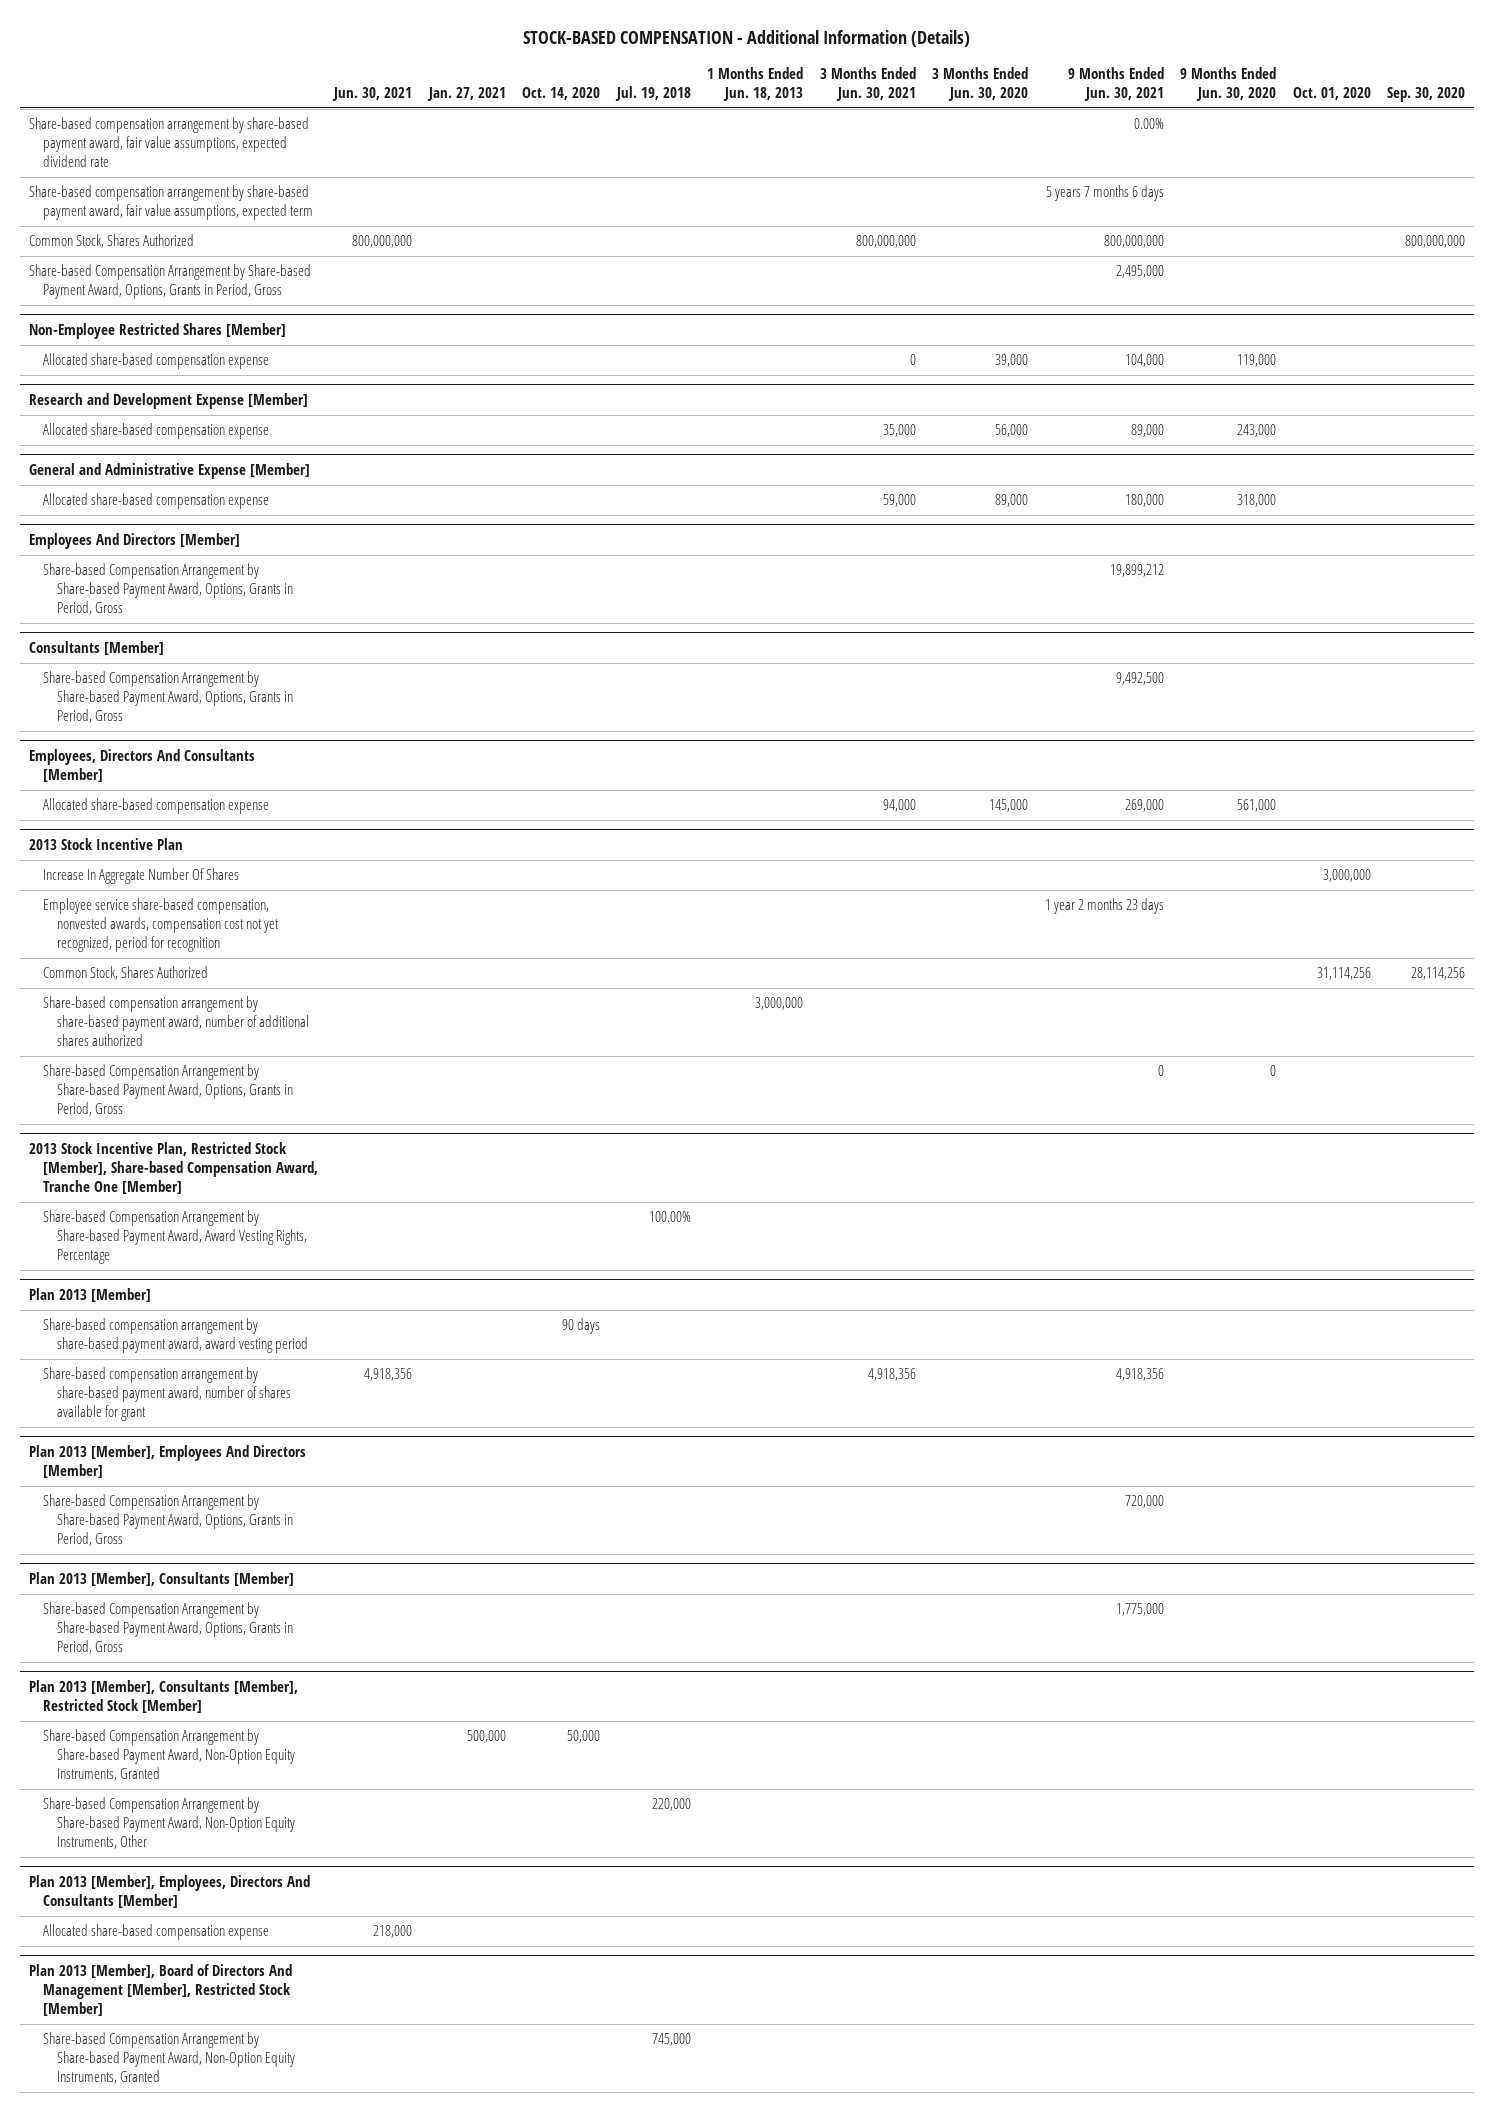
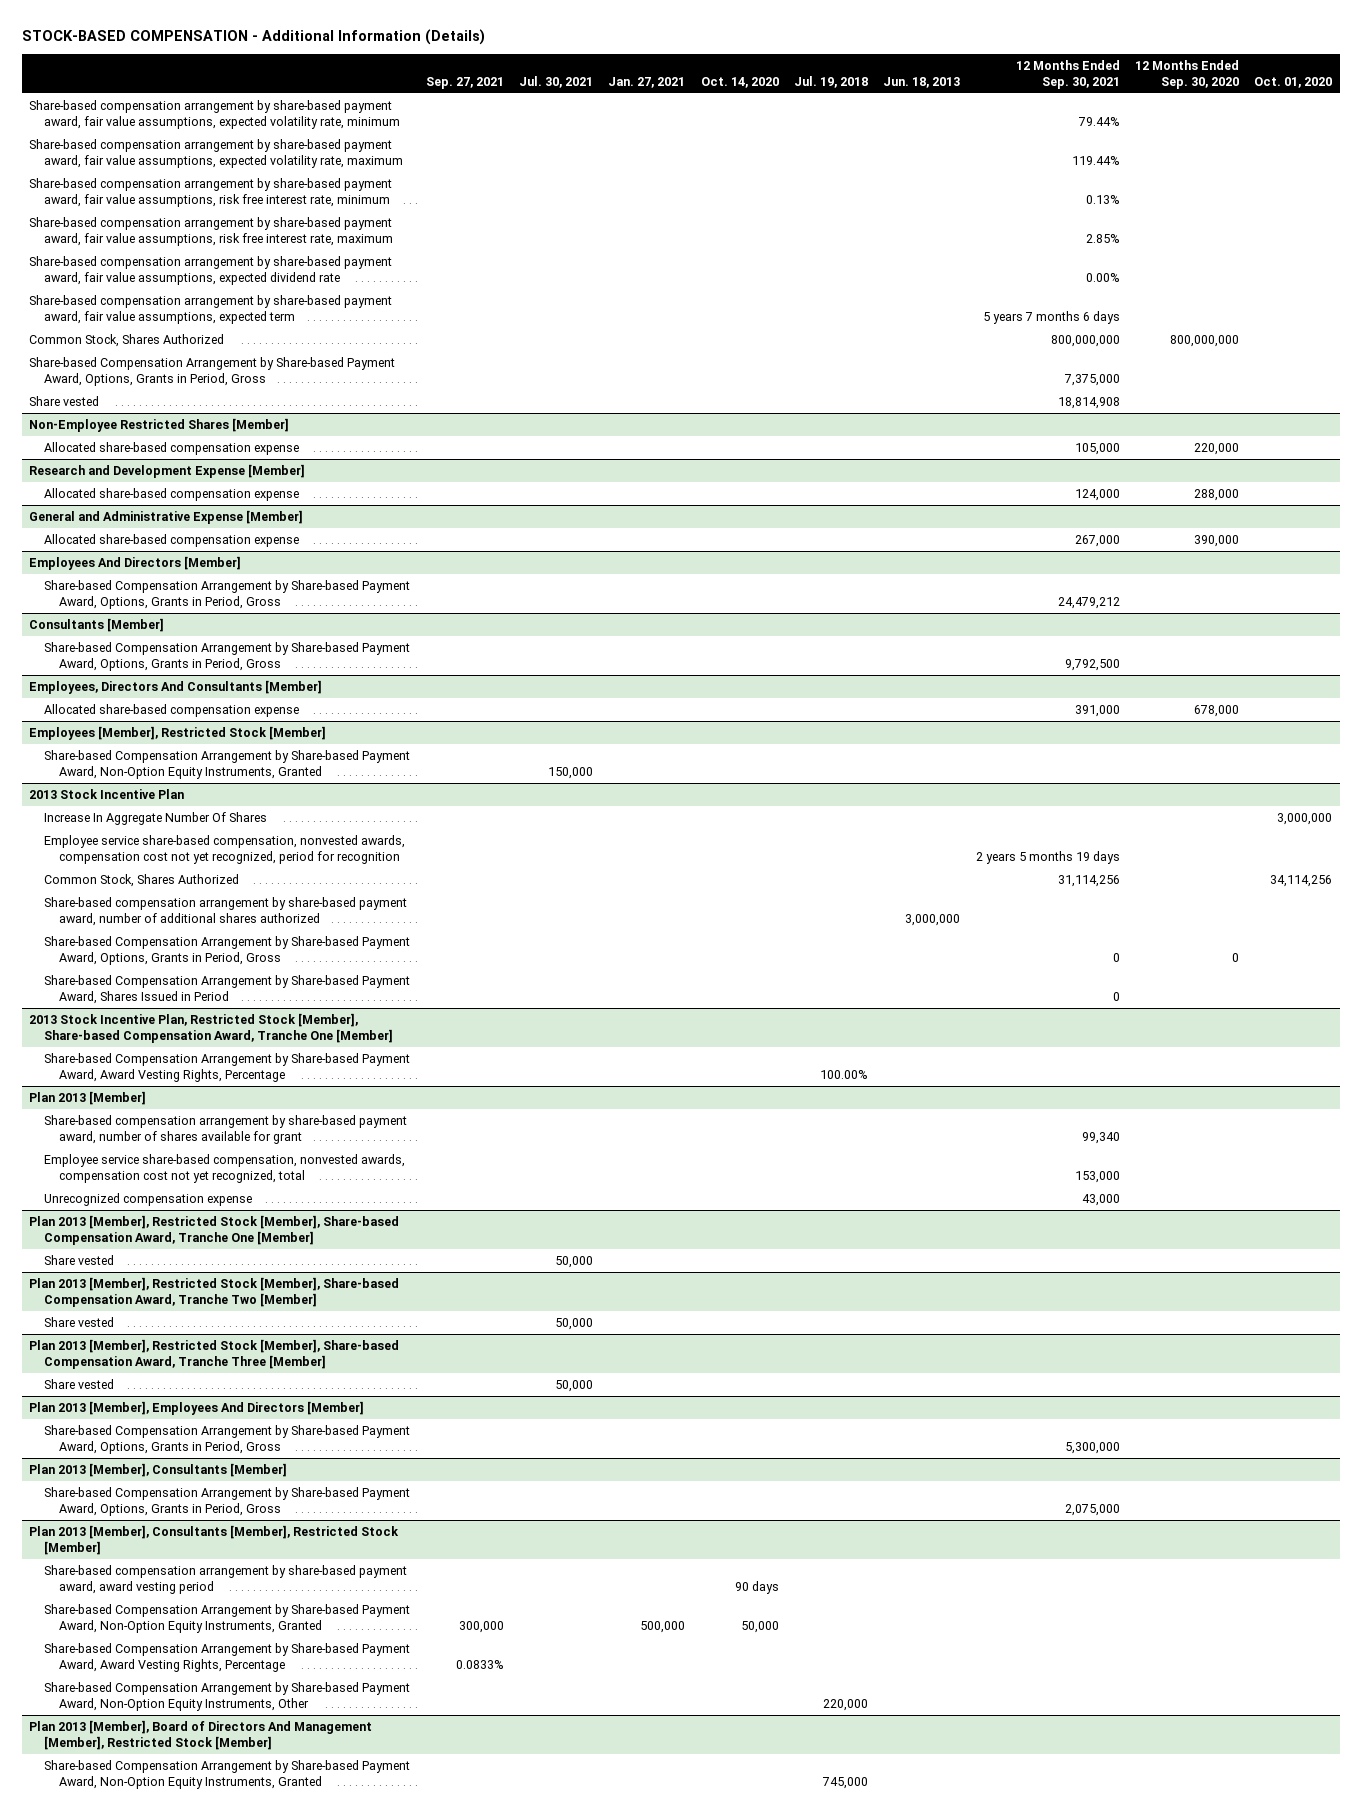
[332,87,413,102] Jun. 30, 2021 -> none
[707,67,804,102] 1 Months Ended Jun. 18, 2013 -> none
[819,67,916,102] 3 Months Ended Jun. 30, 2021 -> none
[932,67,1029,102] 3 Months Ended Jun. 30, 2020 -> none
[1067,67,1164,102] 9 Months Ended Jun. 30, 2021 -> none
[1180,67,1277,102] 9 Months Ended Jun. 30, 2020 -> none
[1387,87,1466,103] Sep. 30, 2020 -> none
none -> [425,76,504,89] Sep. 27, 2021
none -> [518,75,593,88] Jul. 30, 2021
none -> [883,76,961,88] Jun. 18, 2013
none -> [1015,59,1120,89] 12 Months Ended Sep. 30, 2021
none -> [1135,59,1240,89] 12 Months Ended Sep. 30, 2020
none -> [29,100,401,129] Share-based compensation arrangement by share-based payment award, fair value assumptions, expected volatility rate, minimum
none -> [29,139,404,168] Share-based compensation arrangement by share-based payment award, fair value assumptions, expected volatility rate, maximum
none -> [29,178,393,207] Share-based compensation arrangement by share-based payment award, fair value assumptions, risk free interest rate, minimum
none -> [29,217,394,246] Share-based compensation arrangement by share-based payment award, fair value assumptions, risk free interest rate, maximum
none -> [29,396,100,407] Share vested
none -> [29,726,327,741] Employees [Member], Restricted Stock [Member]
none -> [44,750,411,779] Share-based Compensation Arrangement by Share-based Payment Award, Non-Option Equity Instruments, Granted
[1316,967,1371,981] 31,114,256 -> [1270,875,1333,888] 34,114,256
none -> [44,975,411,1004] Share-based Compensation Arrangement by Share-based Payment Award, Shares Issued in Period
[42,1318,309,1354] Share-based compensation arrangement by share-based payment award, award vesting period -> none
none -> [44,1154,406,1183] Employee service share-based compensation, nonvested awards, compensation cost not yet recognized, total
none -> [44,1193,253,1207] Unrecognized compensation expense
none -> [29,1215,400,1245] Plan 2013 [Member], Restricted Stock [Member], Share-based Compensation Award, Tranche One [Member]
none -> [44,1255,115,1266] Share vested
none -> [29,1277,400,1307] Plan 2013 [Member], Restricted Stock [Member], Share-based Compensation Award, Tranche Two [Member]
none -> [44,1317,115,1328] Share vested
none -> [29,1339,400,1369] Plan 2013 [Member], Restricted Stock [Member], Share-based Compensation Award, Tranche Three [Member]
none -> [44,1379,115,1390] Share vested
none -> [44,1565,408,1594] Share-based compensation arrangement by share-based payment award, award vesting period
none -> [44,1643,411,1672] Share-based Compensation Arrangement by Share-based Payment Award, Award Vesting Rights, Percentage
[28,1874,310,1908] Plan 2013 [Member], Employees, Directors And Consultants [Member] -> none
[42,1924,269,1941] Allocated share-based compensation expense -> none

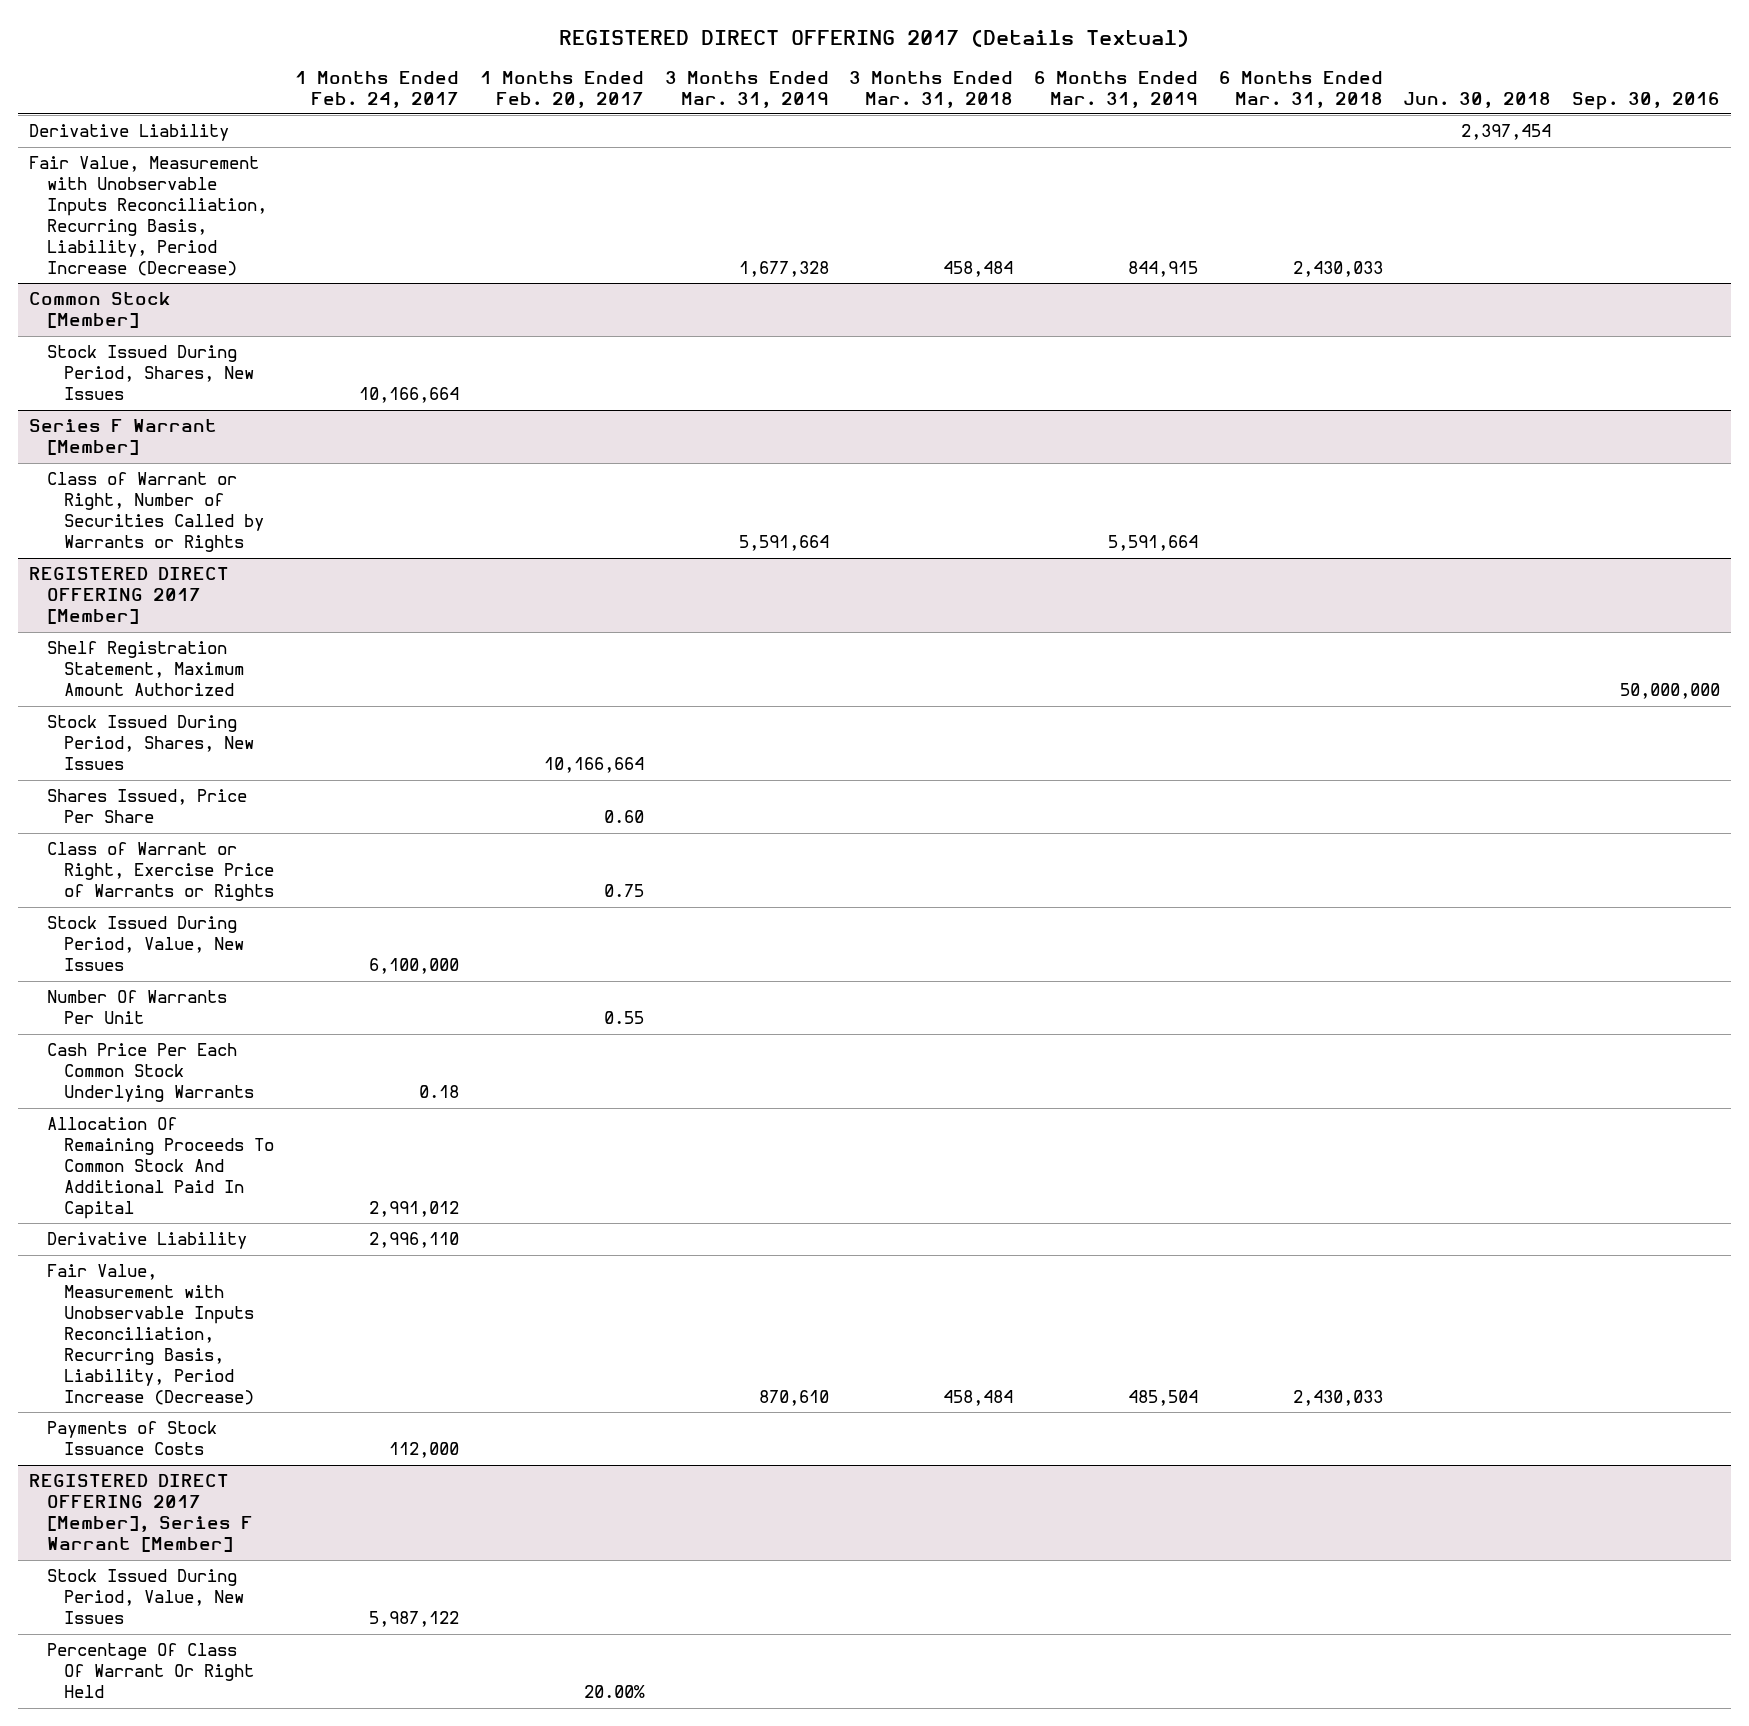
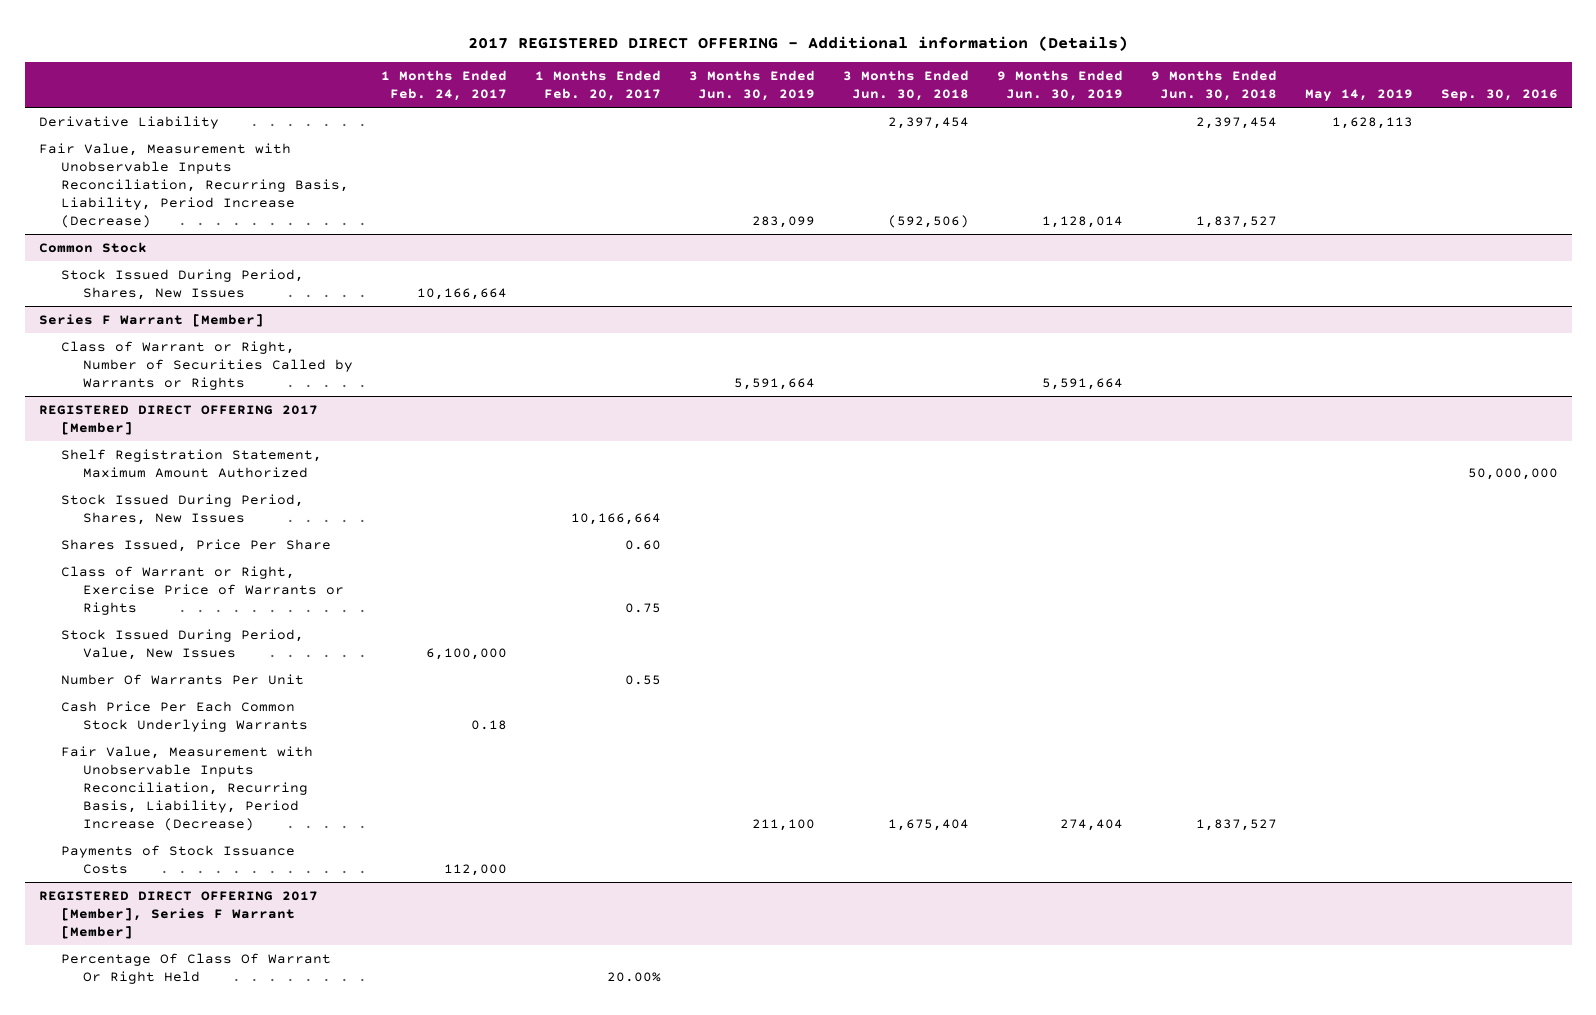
[559,29,1190,47] REGISTERED DIRECT OFFERING 2017 (Details Textual) -> [468,35,1129,51] 2017 REGISTERED DIRECT OFFERING - Additional information (Details)
[664,70,829,108] 3 Months Ended Mar. 31, 2019 -> none
[849,70,1014,108] 3 Months Ended Mar. 31, 2018 -> none
[1033,70,1198,108] 6 Months Ended Mar. 31, 2019 -> none
[1218,70,1383,108] 6 Months Ended Mar. 31, 2018 -> none
[1403,91,1552,108] Jun. 30, 2018 -> none
none -> [689,70,816,102] 3 Months Ended Jun. 30, 2019
none -> [842,70,969,102] 3 Months Ended Jun. 30, 2018
none -> [996,70,1123,102] 9 Months Ended Jun. 30, 2019
none -> [1150,70,1277,102] 9 Months Ended Jun. 30, 2018
none -> [1304,89,1413,102] May 14, 2019
[28,292,171,329] Common Stock [Member] -> [38,241,147,253] Common Stock
[46,1117,275,1220] Allocation Of Remaining Proceeds To Common Stock And Additional Paid In Capital -> none
[46,1232,247,1250] Derivative Liability -> none
[46,1569,245,1625] Stock Issued During Period, Value, New Issues -> none

